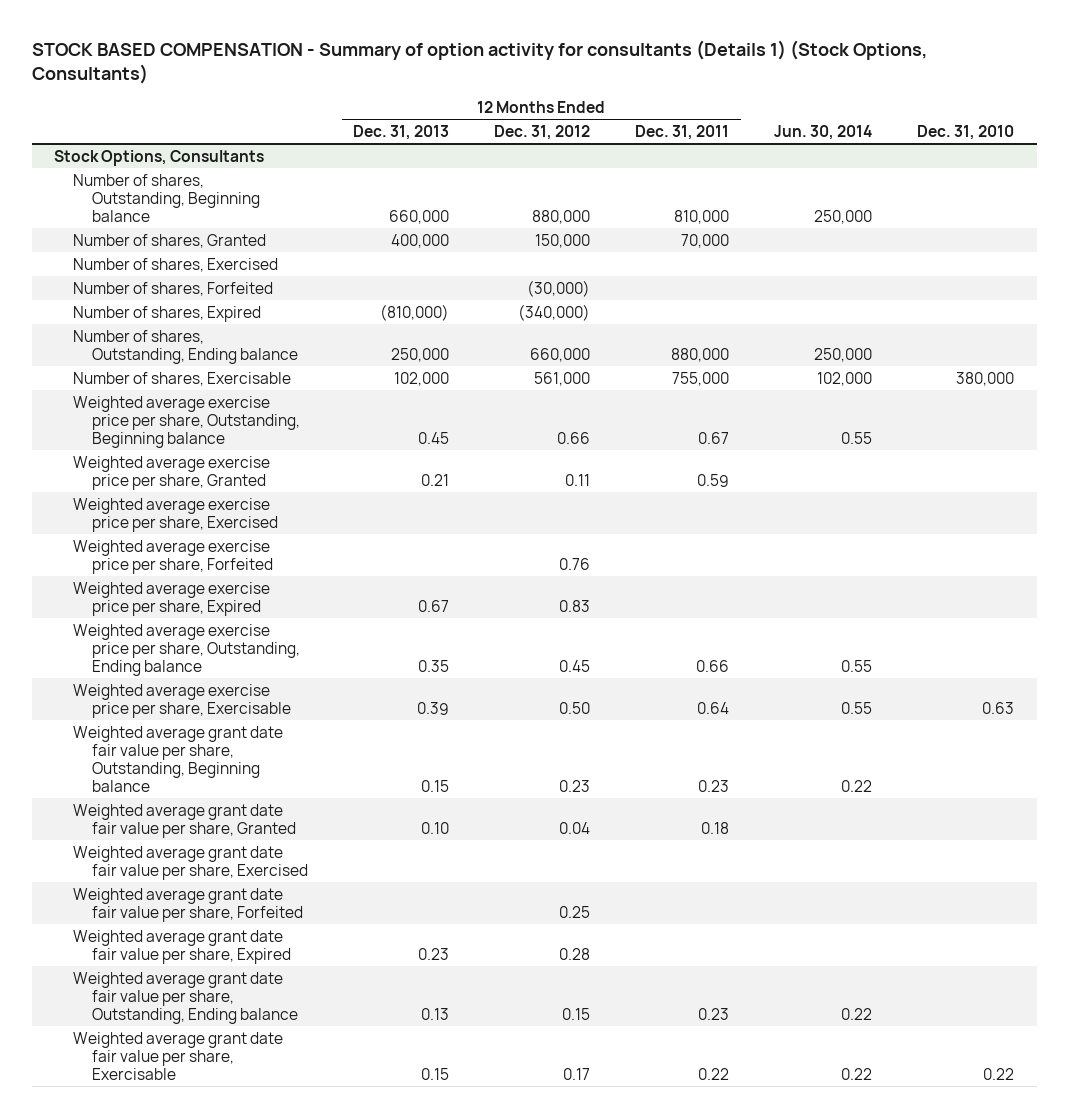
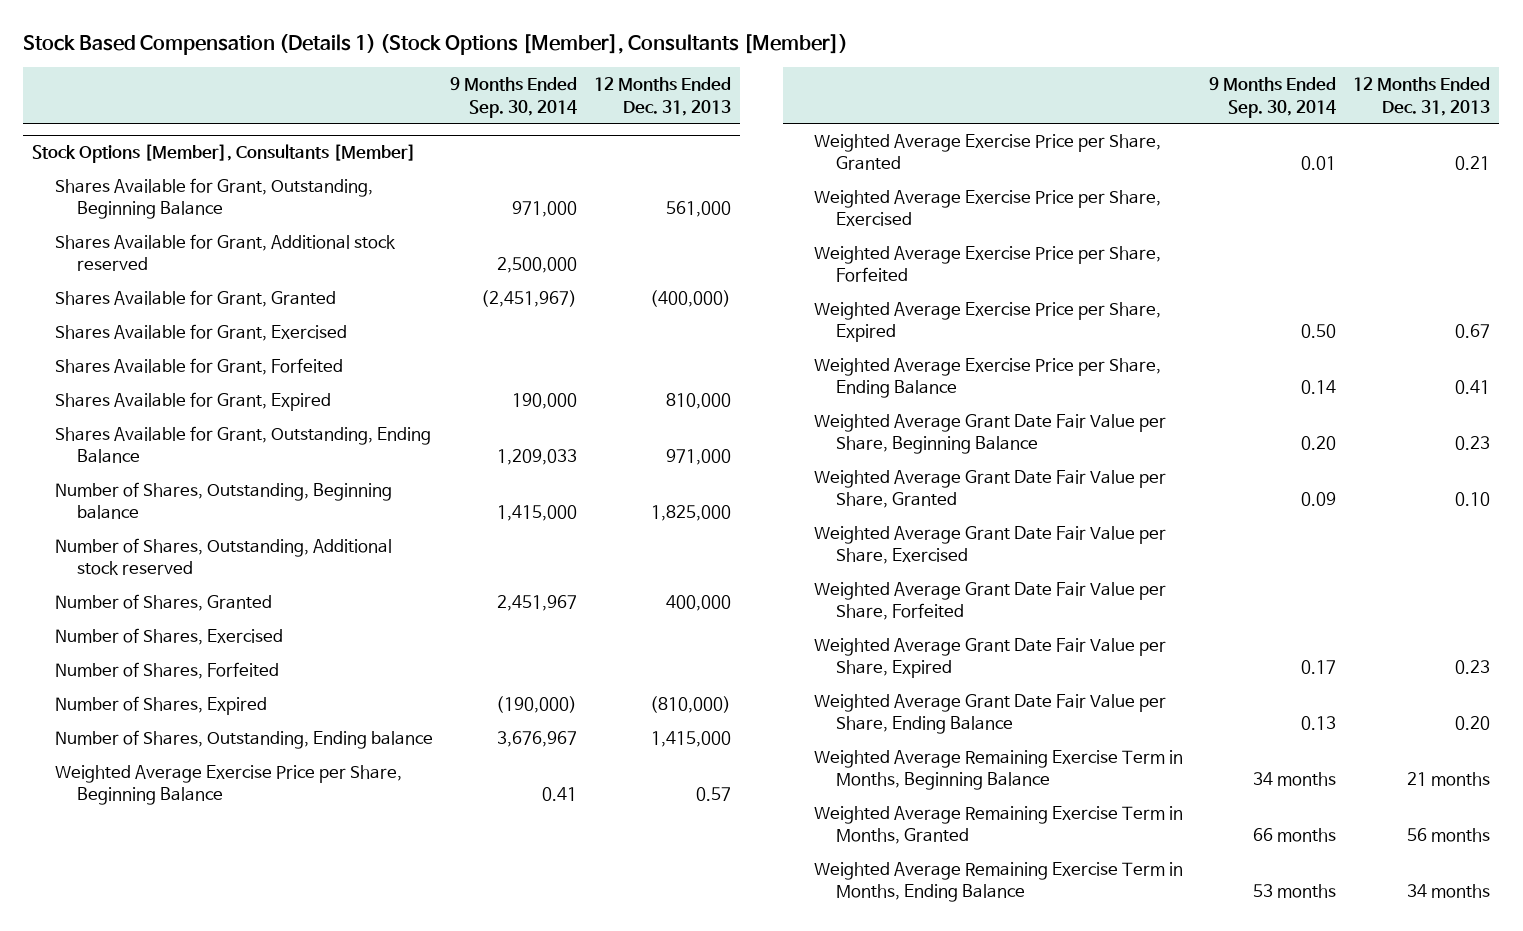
[31,40,927,85] STOCK BASED COMPENSATION - Summary of option activity for consultants (Details 1) (Stock Options, Consultants) -> [23,34,849,56] Stock Based Compensation (Details 1) (Stock Options [Member], Consultants [Member])
[494,125,591,141] Dec. 31, 2012 -> none
[635,125,730,141] Dec. 31, 2011 -> none
[774,125,873,141] Jun. 30, 2014 -> none
[917,125,1015,141] Dec. 31, 2010 -> none
none -> [449,77,577,118] 9 Months Ended Sep. 30, 2014
[73,371,292,386] Number of shares, Exercisable -> none
[73,683,292,718] Weighted average exercise price per share, Exercisable -> none
[73,1031,284,1080] Weighted average grant date fair value per share, Exercisable -> none
[54,149,265,166] Stock Options, Consultants -> [32,144,417,164] Stock Options [Member], Consultants [Member]
none -> [54,178,373,220] Shares Available for Grant, Outstanding, Beginning Balance
none -> [54,234,396,272] Shares Available for Grant, Additional stock reserved
none -> [54,290,336,308] Shares Available for Grant, Granted
none -> [54,324,347,342] Shares Available for Grant, Exercised
none -> [54,358,343,376] Shares Available for Grant, Forfeited
none -> [54,392,331,412] Shares Available for Grant, Expired
none -> [54,426,431,464] Shares Available for Grant, Outstanding, Ending Balance
[73,173,261,222] Number of shares, Outstanding, Beginning balance -> [54,482,392,520] Number of Shares, Outstanding, Beginning balance
[389,209,450,224] 660,000 -> [651,505,732,522] 1,825,000
none -> [54,538,392,576] Number of Shares, Outstanding, Additional stock reserved
[73,233,267,248] Number of shares, Granted -> [54,594,272,612] Number of Shares, Granted
[73,257,279,272] Number of shares, Exercised -> [54,628,283,646] Number of Shares, Exercised
[73,281,274,296] Number of shares, Forfeited -> [54,662,279,680] Number of Shares, Forfeited
[73,305,262,322] Number of shares, Expired -> [54,696,267,716] Number of Shares, Expired
[73,329,299,364] Number of shares, Outstanding, Ending balance -> [54,730,433,750] Number of Shares, Outstanding, Ending balance
[391,347,450,362] 250,000 -> [651,731,732,748] 1,415,000
[73,395,301,448] Weighted average exercise price per share, Outstanding, Beginning balance -> [54,765,402,806] Weighted Average Exercise Price per Share, Beginning Balance
[418,431,450,444] 0.45 -> [696,787,732,802] 0.57
[73,455,271,490] Weighted average exercise price per share, Granted -> [813,134,1161,171] Weighted Average Exercise Price per Share, Granted
[73,497,279,532] Weighted average exercise price per share, Exercised -> [813,190,1161,227] Weighted Average Exercise Price per Share, Exercised
[73,539,274,574] Weighted average exercise price per share, Forfeited -> [813,246,1161,283] Weighted Average Exercise Price per Share, Forfeited
[73,581,271,616] Weighted average exercise price per share, Expired -> [813,302,1161,343] Weighted Average Exercise Price per Share, Expired
[73,623,301,676] Weighted average exercise price per share, Outstanding, Ending balance -> [813,358,1161,399] Weighted Average Exercise Price per Share, Ending Balance
[418,659,450,672] 0.35 -> [1455,380,1491,395] 0.41
[73,725,284,792] Weighted average grant date fair value per share, Outstanding, Beginning balance -> [813,414,1166,455] Weighted Average Grant Date Fair Value per Share, Beginning Balance
[421,779,450,792] 0.15 -> [1455,436,1491,451] 0.23
[73,803,297,838] Weighted average grant date fair value per share, Granted -> [813,470,1166,509] Weighted Average Grant Date Fair Value per Share, Granted
[73,845,309,880] Weighted average grant date fair value per share, Exercised -> [813,526,1166,565] Weighted Average Grant Date Fair Value per Share, Exercised
[73,887,304,922] Weighted average grant date fair value per share, Forfeited -> [813,582,1166,621] Weighted Average Grant Date Fair Value per Share, Forfeited
[73,929,292,964] Weighted average grant date fair value per share, Expired -> [813,638,1166,679] Weighted Average Grant Date Fair Value per Share, Expired
[73,971,299,1024] Weighted average grant date fair value per share, Outstanding, Ending balance -> [813,694,1166,735] Weighted Average Grant Date Fair Value per Share, Ending Balance
[421,1007,450,1020] 0.13 -> [1455,716,1491,731] 0.20
none -> [813,750,1183,791] Weighted Average Remaining Exercise Term in Months, Beginning Balance
none -> [813,806,1183,845] Weighted Average Remaining Exercise Term in Months, Granted
none -> [813,862,1183,903] Weighted Average Remaining Exercise Term in Months, Ending Balance

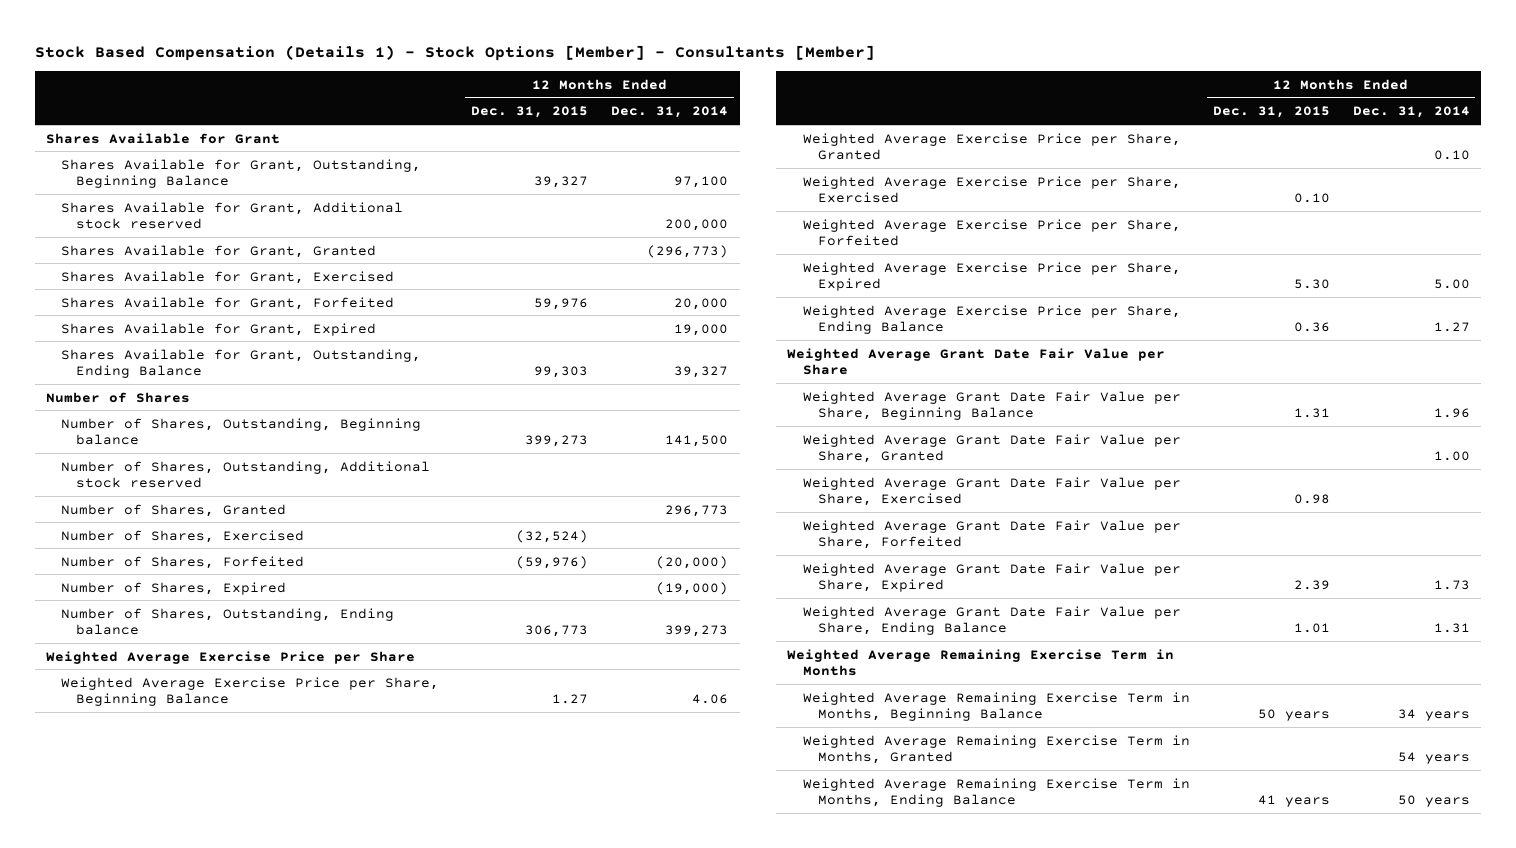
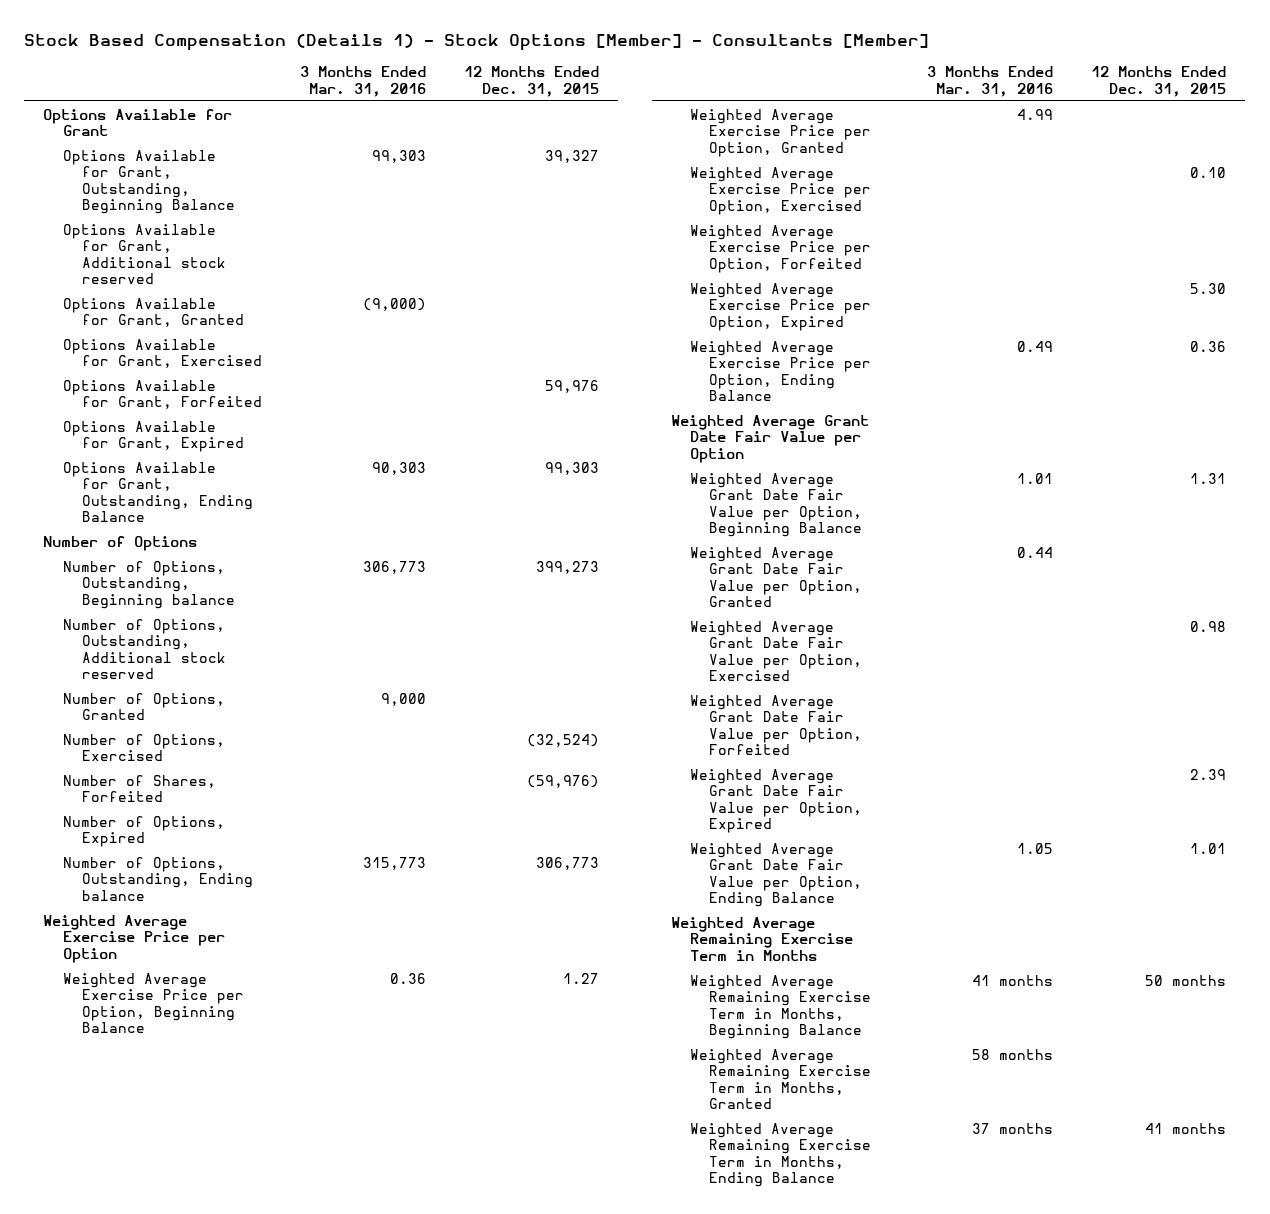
[611,106,729,119] Dec. 31, 2014 -> none
none -> [299,66,426,97] 3 Months Ended Mar. 31, 2016
[46,132,281,144] Shares Available for Grant -> [43,108,233,137] Options Available for Grant
[61,158,422,189] Shares Available for Grant, Outstanding, Beginning Balance -> [62,149,235,215] Options Available for Grant, Outstanding, Beginning Balance
[61,201,404,230] Shares Available for Grant, Additional stock reserved -> [62,223,226,285] Options Available for Grant, Additional stock reserved
[61,244,377,258] Shares Available for Grant, Granted -> [62,297,244,328] Options Available for Grant, Granted
[61,270,395,284] Shares Available for Grant, Exercised -> [62,338,262,369] Options Available for Grant, Exercised
[61,296,395,310] Shares Available for Grant, Forfeited -> [62,379,262,410] Options Available for Grant, Forfeited
[61,322,377,336] Shares Available for Grant, Expired -> [62,420,244,453] Options Available for Grant, Expired
[61,348,422,379] Shares Available for Grant, Outstanding, Ending Balance -> [62,461,253,523] Options Available for Grant, Outstanding, Ending Balance
[46,391,191,403] Number of Shares -> [43,535,198,551] Number of Options
[61,417,422,446] Number of Shares, Outstanding, Beginning balance -> [62,560,235,609] Number of Options, Outstanding, Beginning balance
[61,460,431,489] Number of Shares, Outstanding, Additional stock reserved -> [62,618,226,680] Number of Options, Outstanding, Additional stock reserved
[61,503,287,517] Number of Shares, Granted -> [62,692,225,721] Number of Options, Granted
[61,529,305,543] Number of Shares, Exercised -> [62,733,225,762] Number of Options, Exercised
[61,581,287,595] Number of Shares, Expired -> [62,815,225,848] Number of Options, Expired
[61,607,395,636] Number of Shares, Outstanding, Ending balance -> [62,856,253,901] Number of Options, Outstanding, Ending balance
[46,650,416,664] Weighted Average Exercise Price per Share -> [43,914,225,963] Weighted Average Exercise Price per Option
[61,676,440,707] Weighted Average Exercise Price per Share, Beginning Balance -> [62,972,244,1034] Weighted Average Exercise Price per Option, Beginning Balance
[802,132,1181,161] Weighted Average Exercise Price per Share, Granted -> [690,108,872,157] Weighted Average Exercise Price per Option, Granted
[802,175,1181,204] Weighted Average Exercise Price per Share, Exercised -> [690,166,872,215] Weighted Average Exercise Price per Option, Exercised
[802,218,1181,247] Weighted Average Exercise Price per Share, Forfeited -> [690,224,872,273] Weighted Average Exercise Price per Option, Forfeited
[802,261,1181,292] Weighted Average Exercise Price per Share, Expired -> [690,282,872,331] Weighted Average Exercise Price per Option, Expired
[802,304,1181,335] Weighted Average Exercise Price per Share, Ending Balance -> [690,340,872,402] Weighted Average Exercise Price per Option, Ending Balance
[787,347,1166,376] Weighted Average Grant Date Fair Value per Share -> [671,414,870,463] Weighted Average Grant Date Fair Value per Option
[802,390,1181,421] Weighted Average Grant Date Fair Value per Share, Beginning Balance -> [690,472,863,538] Weighted Average Grant Date Fair Value per Option, Beginning Balance
[802,433,1181,464] Weighted Average Grant Date Fair Value per Share, Granted -> [690,546,863,608] Weighted Average Grant Date Fair Value per Option, Granted
[802,476,1181,507] Weighted Average Grant Date Fair Value per Share, Exercised -> [690,620,863,682] Weighted Average Grant Date Fair Value per Option, Exercised
[802,519,1181,550] Weighted Average Grant Date Fair Value per Share, Forfeited -> [690,694,863,756] Weighted Average Grant Date Fair Value per Option, Forfeited
[802,562,1181,593] Weighted Average Grant Date Fair Value per Share, Expired -> [690,768,863,834] Weighted Average Grant Date Fair Value per Option, Expired
[802,605,1181,636] Weighted Average Grant Date Fair Value per Share, Ending Balance -> [690,842,863,908] Weighted Average Grant Date Fair Value per Option, Ending Balance
[1257,709,1330,722] 50 years -> [1145,974,1227,986] 50 months
[1257,795,1330,808] 41 years -> [1145,1122,1227,1134] 41 months

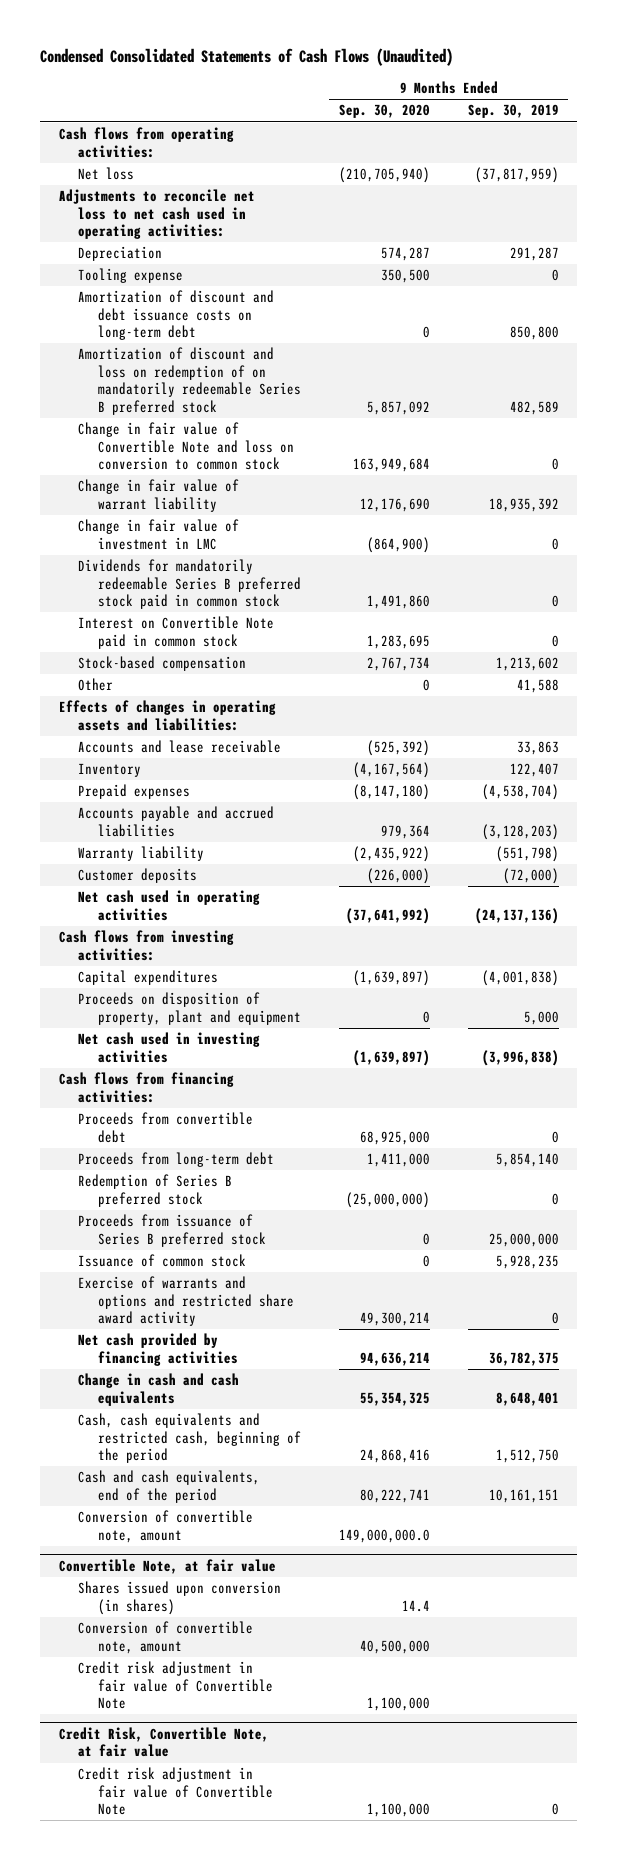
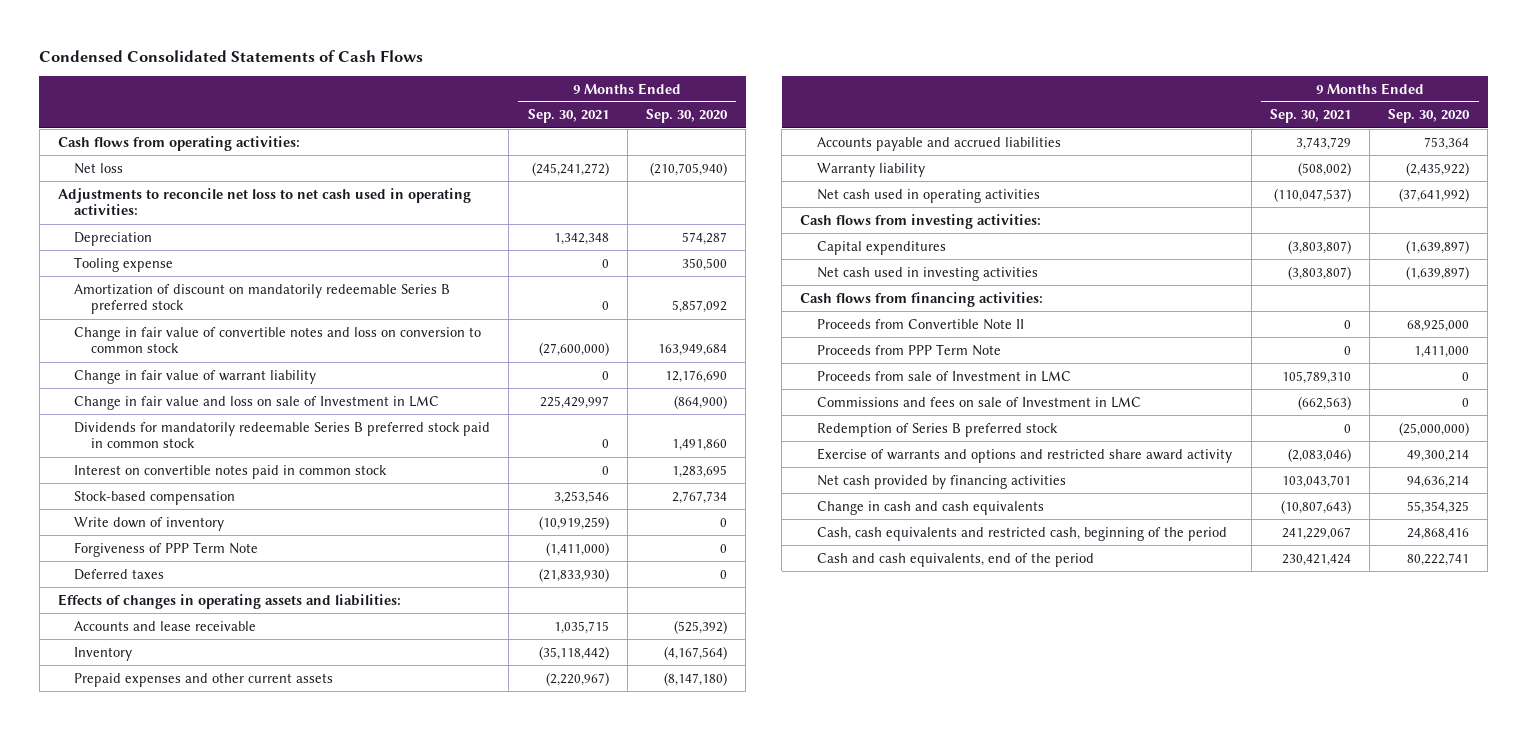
[39,48,453,67] Condensed Consolidated Statements of Cash Flows (Unaudited) -> [39,49,424,62] Condensed Consolidated Statements of Cash Flows
[467,104,559,119] Sep. 30, 2019 -> none
none -> [527,109,609,124] Sep. 30, 2021
[78,290,275,341] Amortization of discount and debt issuance costs on long-term debt -> none
[78,347,302,415] Amortization of discount and loss on redemption of on mandatorily redeemable Series B preferred stock -> [74,283,451,315] Amortization of discount on mandatorily redeemable Series B preferred stock
[78,422,295,471] Change in fair value of Convertible Note and loss on conversion to common stock -> [74,326,482,354] Change in fair value of convertible notes and loss on conversion to common stock
[78,519,240,550] Change in fair value of investment in LMC -> [74,395,440,410] Change in fair value and loss on sale of Investment in LMC
[78,616,275,649] Interest on Convertible Note paid in common stock -> [74,464,388,479] Interest on convertible notes paid in common stock
none -> [74,516,225,531] Write down of inventory
[78,678,114,692] Other -> [74,541,259,557] Forgiveness of PPP Term Note
none -> [74,568,165,580] Deferred taxes
[78,784,191,800] Prepaid expenses -> [74,672,334,687] Prepaid expenses and other current assets
[380,824,430,839] 979,364 -> [1424,136,1470,150] 753,364
[78,868,198,884] Customer deposits -> none
[78,992,302,1025] Proceeds on disposition of property, plant and equipment -> none
[78,1112,254,1143] Proceeds from convertible debt -> [816,318,1024,330] Proceeds from Convertible Note II
[78,1152,275,1168] Proceeds from long-term debt -> [816,343,1001,356] Proceeds from PPP Term Note
none -> [816,370,1071,382] Proceeds from sale of Investment in LMC
none -> [816,396,1141,408] Commissions and fees on sale of Investment in LMC
[78,1214,267,1247] Proceeds from issuance of Series B preferred stock -> none
[78,1254,247,1268] Issuance of common stock -> none
[78,1510,254,1543] Conversion of convertible note, amount -> none
[58,1558,276,1574] Convertible Note, at fair value -> none
[78,1581,282,1615] Shares issued upon conversion (in shares) -> none
[78,1621,254,1654] Conversion of convertible note, amount -> none
[78,1661,274,1710] Credit risk adjustment in fair value of Convertible Note -> none
[58,1726,269,1758] Credit Risk, Convertible Note, at fair value -> none
[78,1767,274,1816] Credit risk adjustment in fair value of Convertible Note -> none

